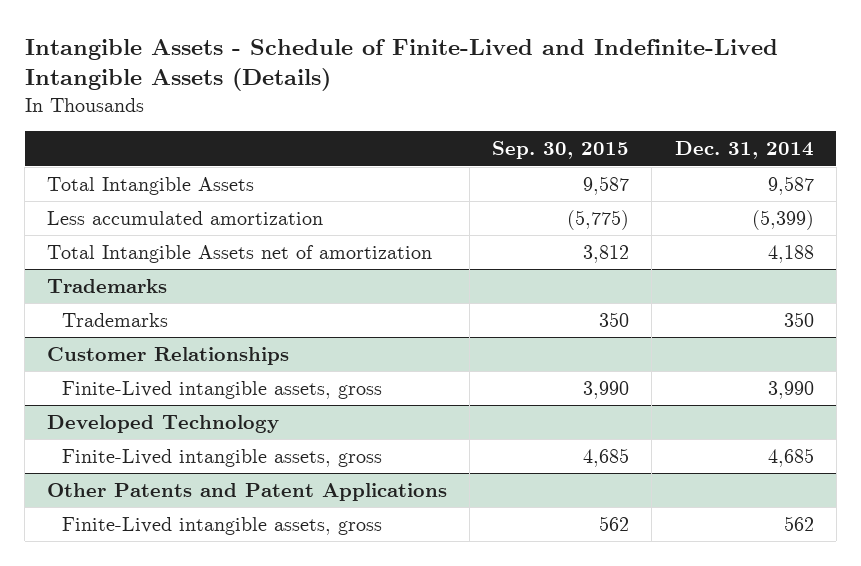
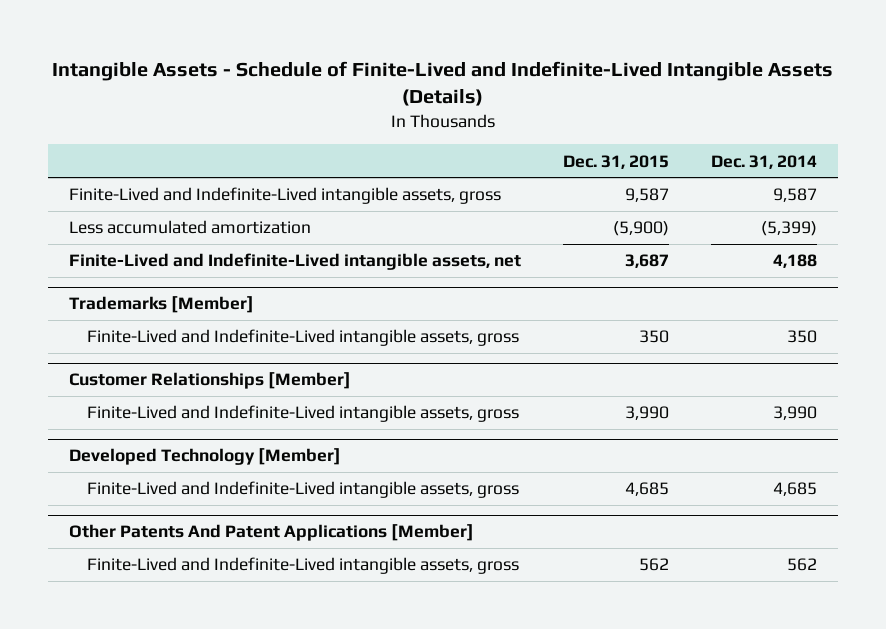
[492,141,630,160] Sep. 30, 2015 -> none
none -> [563,154,670,169] Dec. 31, 2015
[47,176,255,195] Total Intangible Assets -> [69,187,502,205] Finite-Lived and Indefinite-Lived intangible assets, gross
[62,312,169,327] Trademarks -> none
[47,244,433,263] Total Intangible Assets net of amortization -> [69,253,522,271] Finite-Lived and Indefinite-Lived intangible assets, net
[47,278,168,293] Trademarks -> [69,296,255,314] Trademarks [Member]
none -> [87,329,520,347] Finite-Lived and Indefinite-Lived intangible assets, gross
[47,346,290,365] Customer Relationships -> [69,372,352,390] Customer Relationships [Member]
[62,380,383,399] Finite-Lived intangible assets, gross -> [87,405,520,423] Finite-Lived and Indefinite-Lived intangible assets, gross
[47,414,280,433] Developed Technology -> [69,448,342,466] Developed Technology [Member]
[62,448,383,467] Finite-Lived intangible assets, gross -> [87,481,520,499] Finite-Lived and Indefinite-Lived intangible assets, gross
[47,482,448,501] Other Patents and Patent Applications -> [69,524,475,542] Other Patents And Patent Applications [Member]
[62,516,383,535] Finite-Lived intangible assets, gross -> [87,557,520,575] Finite-Lived and Indefinite-Lived intangible assets, gross

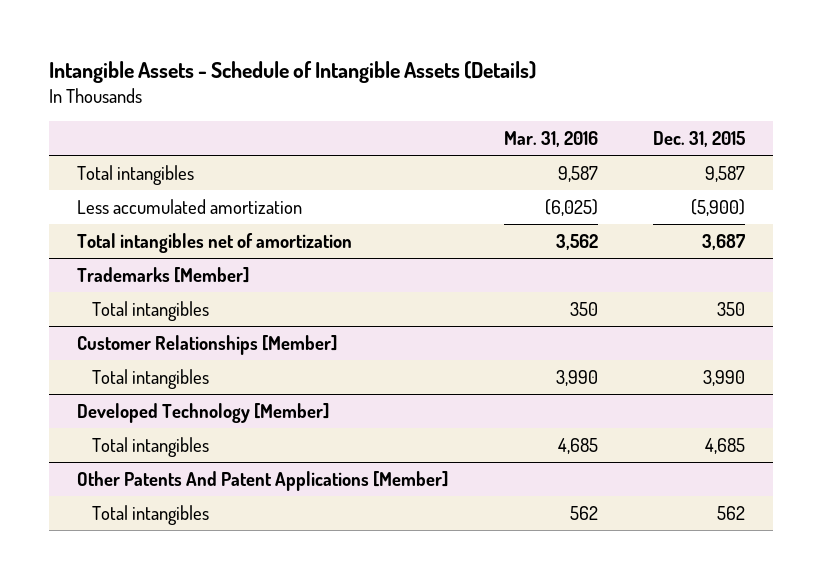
[52,60,834,107] Intangible Assets - Schedule of Finite-Lived and Indefinite-Lived Intangible Assets (Details) -> [48,60,536,83] Intangible Assets - Schedule of Intangible Assets (Details)
[710,154,817,169] Dec. 31, 2014 -> none
none -> [503,131,598,148] Mar. 31, 2016
[69,187,502,205] Finite-Lived and Indefinite-Lived intangible assets, gross -> [76,164,194,185] Total intangibles
[69,253,522,271] Finite-Lived and Indefinite-Lived intangible assets, net -> [76,232,352,253] Total intangibles net of amortization
[87,329,520,347] Finite-Lived and Indefinite-Lived intangible assets, gross -> [91,300,209,321] Total intangibles
[87,405,520,423] Finite-Lived and Indefinite-Lived intangible assets, gross -> [91,368,209,389] Total intangibles
[87,481,520,499] Finite-Lived and Indefinite-Lived intangible assets, gross -> [91,436,209,457] Total intangibles
[87,557,520,575] Finite-Lived and Indefinite-Lived intangible assets, gross -> [91,504,209,525] Total intangibles

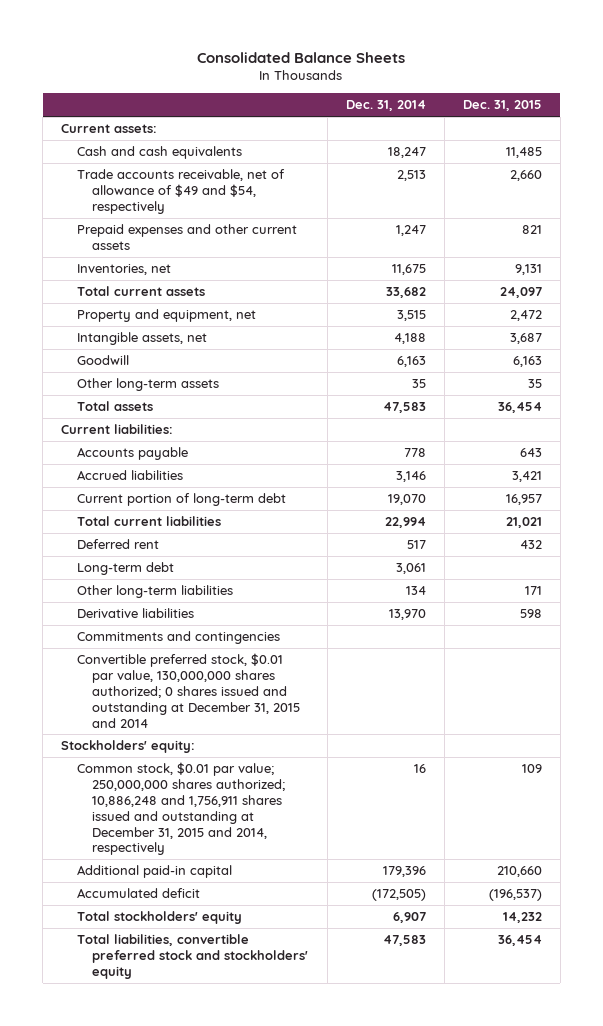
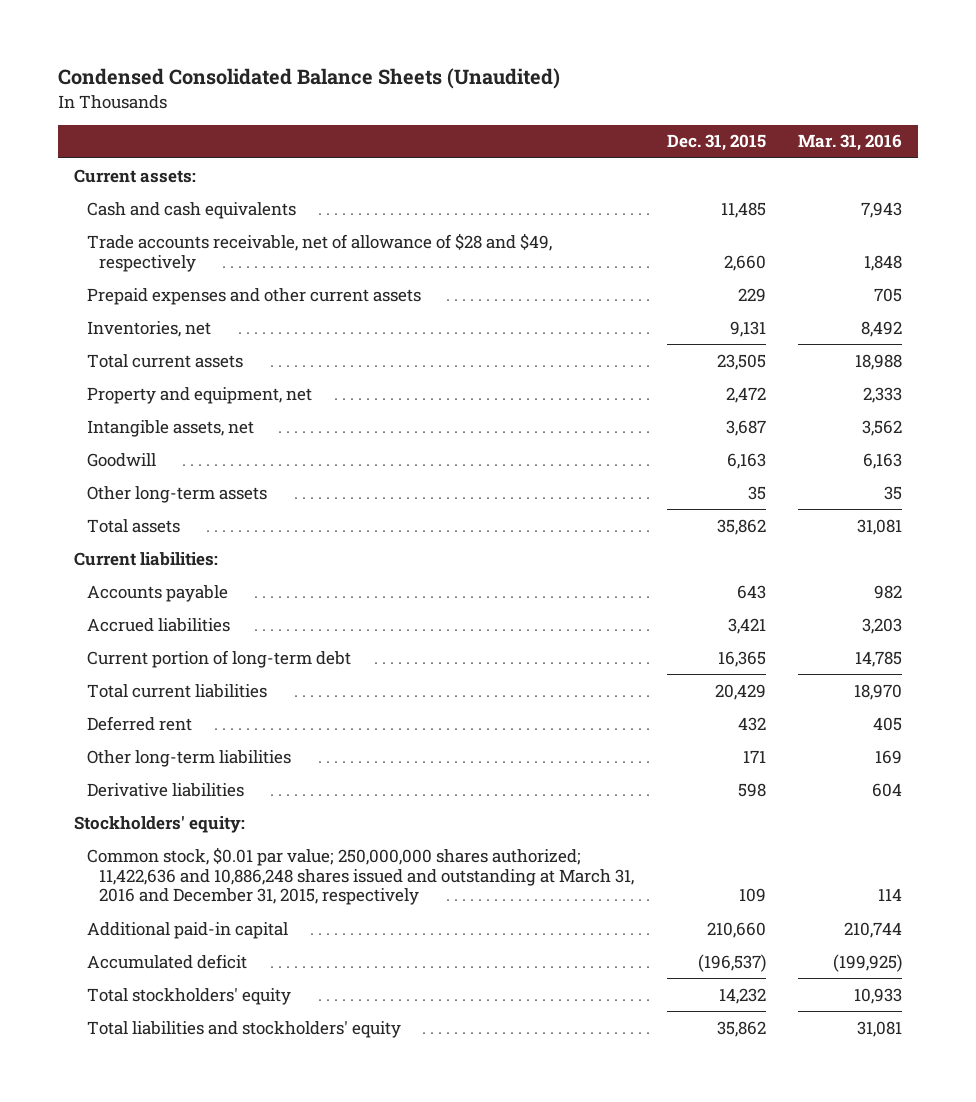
[197,51,406,63] Consolidated Balance Sheets -> [57,68,560,90] Condensed Consolidated Balance Sheets (Unaudited)
[345,100,426,112] Dec. 31, 2014 -> none
none -> [798,134,903,152] Mar. 31, 2016
[76,169,285,214] Trade accounts receivable, net of allowance of $49 and $54, respectively -> [86,232,552,272] Trade accounts receivable, net of allowance of $28 and $49, respectively
[521,225,542,235] 821 -> [737,287,766,302] 229
[499,287,542,299] 24,097 -> [716,353,766,370] 23,505
[497,402,542,414] 36,454 -> [716,518,766,535] 35,862
[505,494,542,506] 16,957 -> [717,650,766,667] 16,365
[505,517,542,529] 21,021 -> [714,683,766,700] 20,429
[76,562,174,576] Long-term debt -> none
[76,631,280,645] Commitments and contingencies -> none
[76,653,301,728] Convertible preferred stock, $0.01 par value, 130,000,000 shares authorized; 0 shares issued and outstanding at December 31, 2015 and 2014 -> none
[76,762,286,856] Common stock, $0.01 par value; 250,000,000 shares authorized; 10,886,248 and 1,756,911 shares issued and outstanding at December 31, 2015 and 2014, respectively -> [86,846,635,906] Common stock, $0.01 par value; 250,000,000 shares authorized; 11,422,636 and 10,886,248 shares issued and outstanding at March 31, 2016 and December 31, 2015, respectively
[76,934,309,979] Total liabilities, convertible preferred stock and stockholders' equity -> [86,1020,401,1038] Total liabilities and stockholders' equity
[497,935,542,947] 36,454 -> [716,1020,766,1037] 35,862

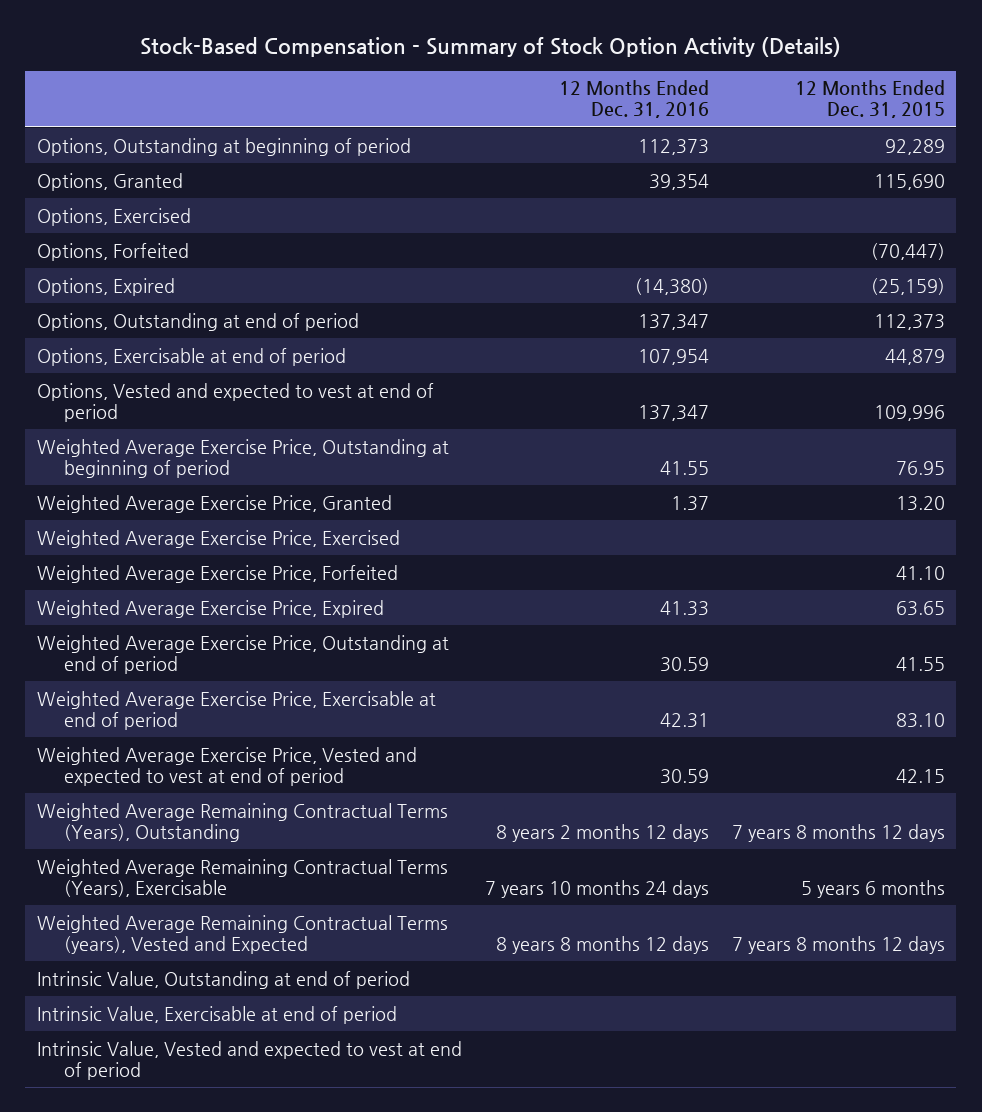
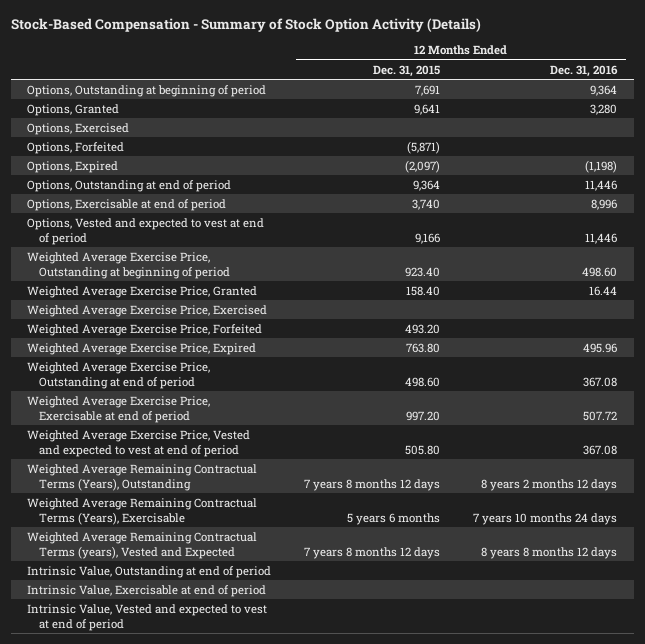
[637,138,709,155] 112,373 -> [590,84,618,96] 9,364
[884,138,945,155] 92,289 -> [415,84,441,96] 7,691
[648,173,709,190] 39,354 -> [590,103,618,115] 3,280
[873,173,945,190] 115,690 -> [414,103,441,115] 9,641
[870,242,945,260] (70,447) -> [407,140,441,154] (5,871)
[634,277,709,295] (14,380) -> [585,159,618,173] (1,198)
[870,277,945,295] (25,159) -> [405,159,441,173] (2,097)
[637,313,709,330] 137,347 -> [585,179,618,191] 11,446
[873,313,945,330] 112,373 -> [413,179,441,191] 9,364
[637,348,709,365] 107,954 -> [591,198,618,210] 8,996
[884,348,945,365] 44,879 -> [412,198,441,210] 3,740
[637,404,709,421] 137,347 -> [585,232,618,244] 11,446
[873,404,945,421] 109,996 -> [415,232,441,244] 9,166
[659,460,709,475] 41.55 -> [582,266,618,277] 498.60
[895,460,945,475] 76.95 -> [405,266,441,277] 923.40
[670,495,709,511] 1.37 -> [589,285,618,296] 16.44
[895,495,945,511] 13.20 -> [406,285,441,296] 158.40
[895,565,945,580] 41.10 -> [405,323,441,334] 493.20
[659,600,709,616] 41.33 -> [583,342,618,353] 495.96
[895,600,945,616] 63.65 -> [406,342,441,353] 763.80
[659,656,709,672] 30.59 -> [583,376,618,387] 367.08
[895,656,945,671] 41.55 -> [405,376,441,387] 498.60
[659,712,709,728] 42.31 -> [583,410,618,421] 507.72
[895,712,945,728] 83.10 -> [406,410,441,421] 997.20
[659,768,709,784] 30.59 -> [583,444,618,455] 367.08
[895,768,945,783] 42.15 -> [405,444,441,455] 505.80

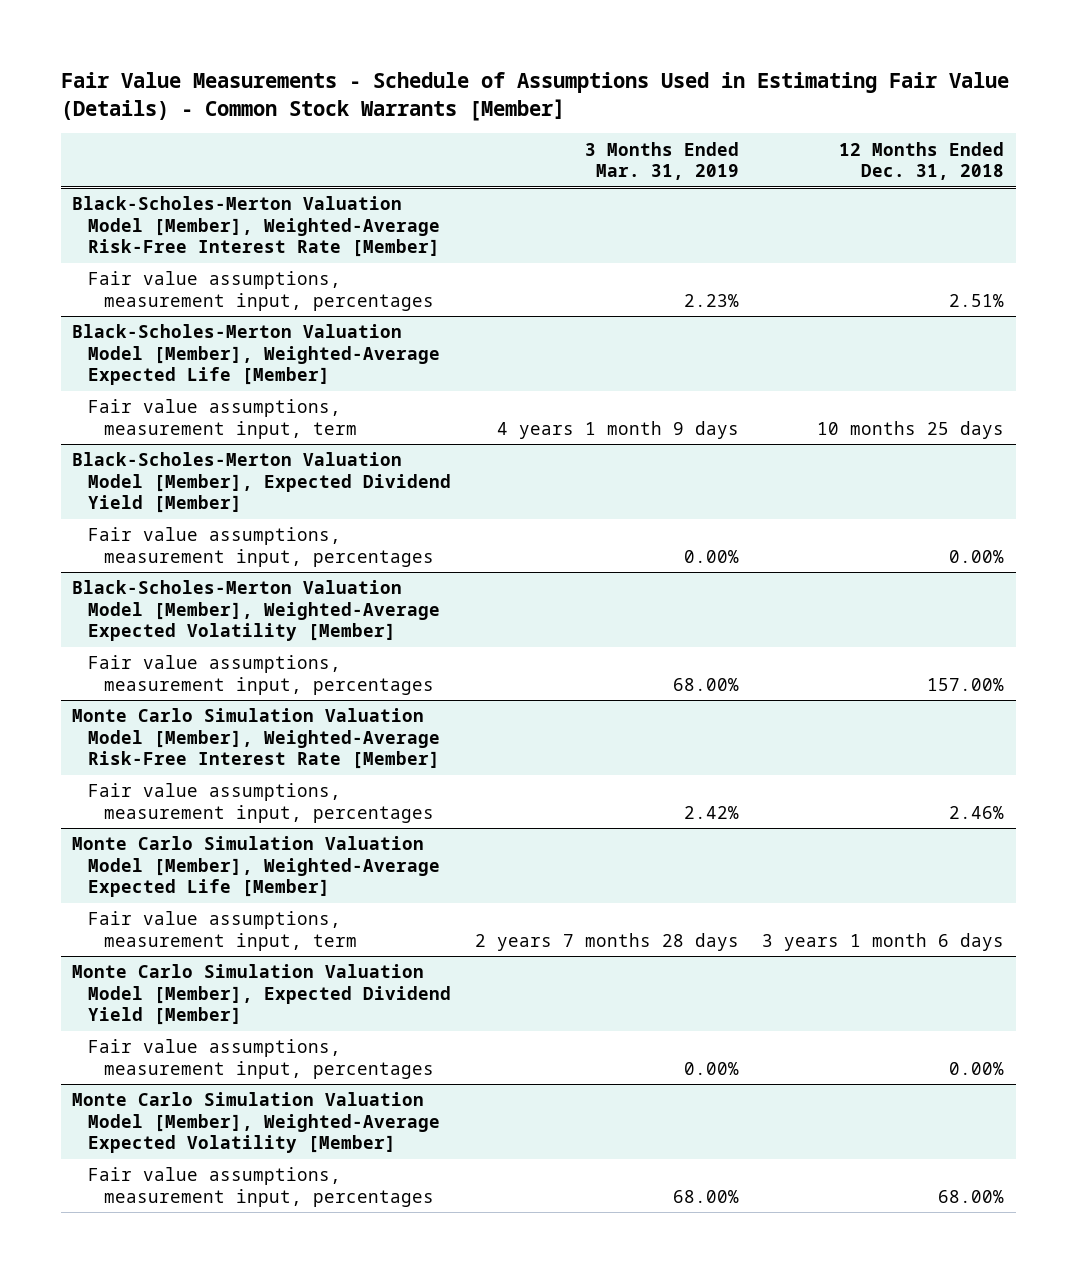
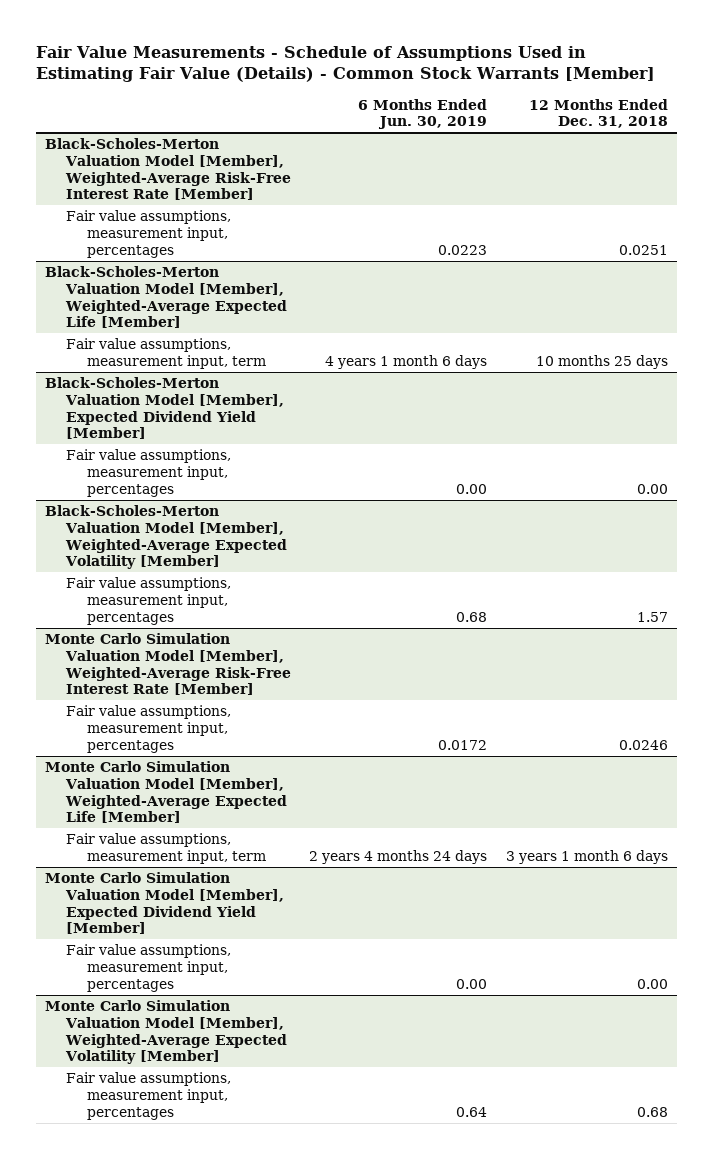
[584,141,739,181] 3 Months Ended Mar. 31, 2019 -> none
none -> [358,98,488,130] 6 Months Ended Jun. 30, 2019
[948,293,1004,307] 2.51% -> [618,244,668,255] 0.0251
[948,549,1004,563] 0.00% -> [636,483,668,494] 0.00
[926,677,1004,691] 157.00% -> [636,611,668,622] 1.57
[948,805,1004,819] 2.46% -> [618,739,668,750] 0.0246
[948,1061,1004,1075] 0.00% -> [636,978,668,989] 0.00
[937,1189,1004,1203] 68.00% -> [636,1106,668,1117] 0.68

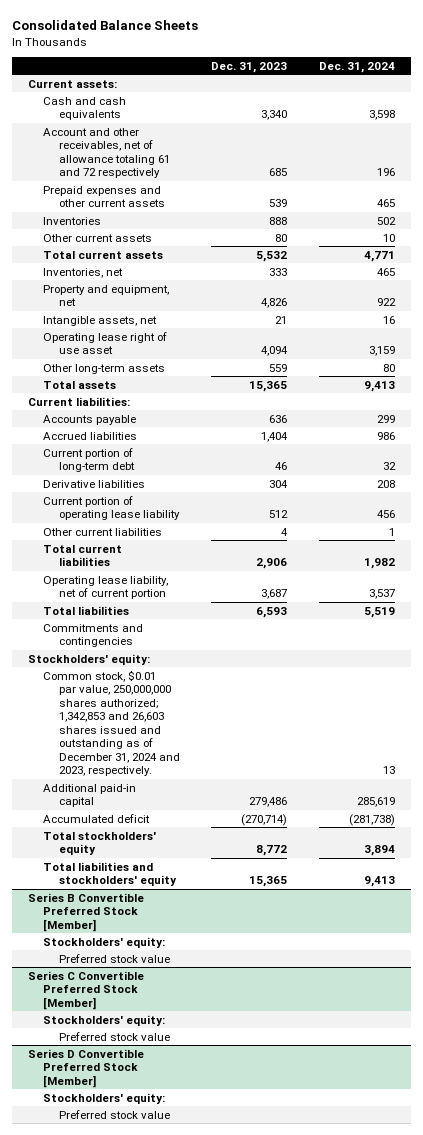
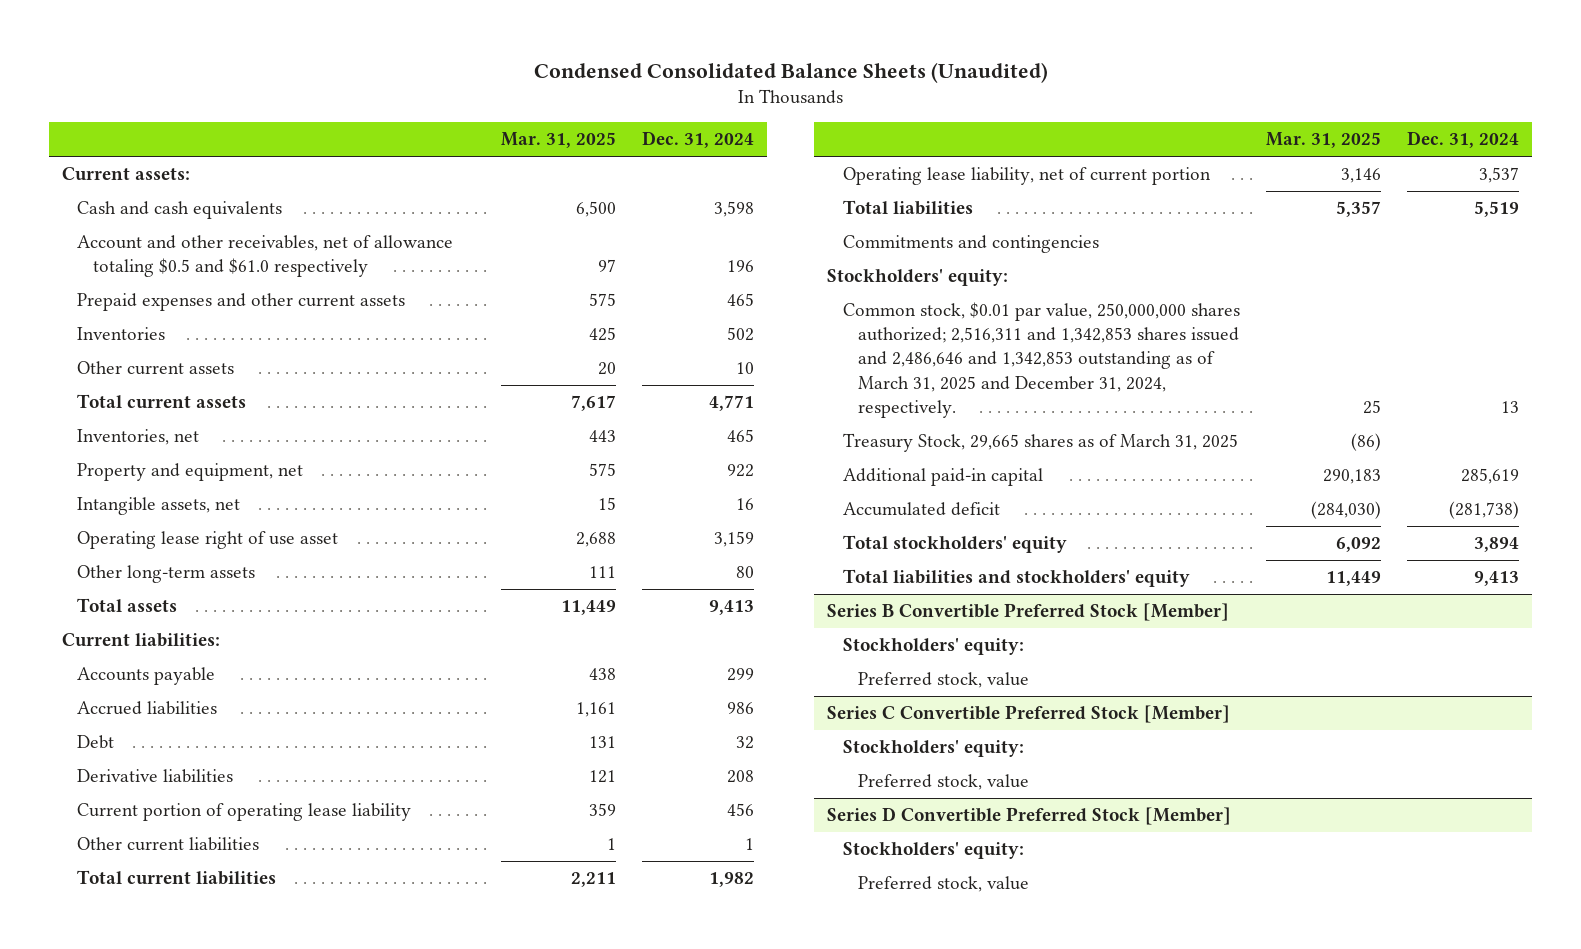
[12,20,199,31] Consolidated Balance Sheets -> [533,61,1048,83] Condensed Consolidated Balance Sheets (Unaudited)
[211,61,288,73] Dec. 31, 2023 -> none
none -> [500,132,616,149] Mar. 31, 2025
[43,127,170,179] Account and other receivables, net of allowance totaling 61 and 72 respectively -> [77,235,454,278] Account and other receivables, net of allowance totaling $0.5 and $61.0 respectively
[43,447,135,473] Current portion of long-term debt -> [77,735,115,750] Debt
[43,669,180,777] Common stock, $0.01 par value, 250,000,000 shares authorized; 1,342,853 and 26,603 shares issued and outstanding as of December 31, 2024 and 2023, respectively. -> [842,302,1240,418] Common stock, $0.01 par value, 250,000,000 shares authorized; 2,516,311 and 1,342,853 shares issued and 2,486,646 and 1,342,853 outstanding as of March 31, 2025 and December 31, 2024, respectively.
none -> [842,433,1238,453] Treasury Stock, 29,665 shares as of March 31, 2025
[58,953,170,963] Preferred stock value -> [857,672,1029,689] Preferred stock, value
[58,1031,170,1041] Preferred stock value -> [857,774,1029,791] Preferred stock, value
[58,1109,170,1119] Preferred stock value -> [857,876,1029,893] Preferred stock, value

